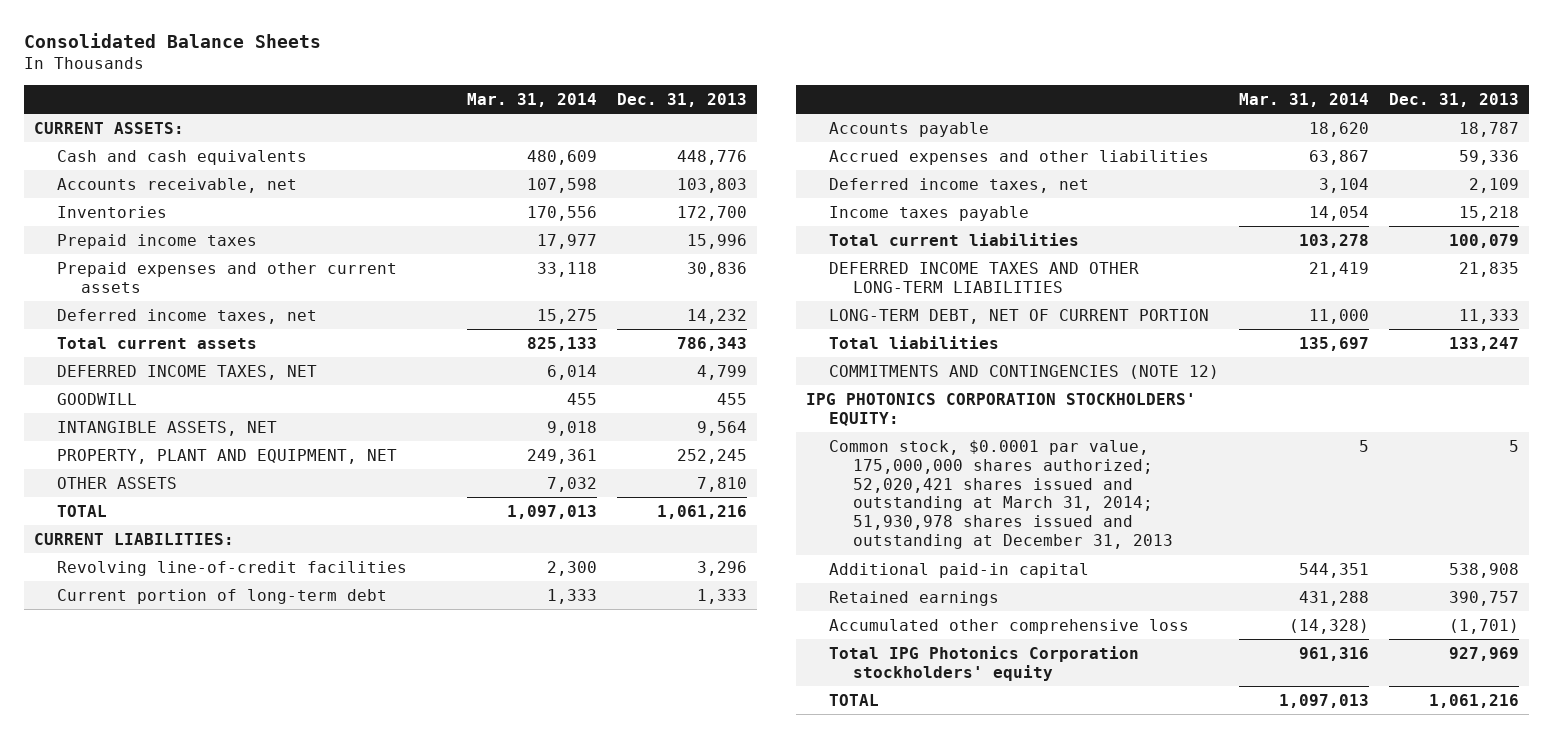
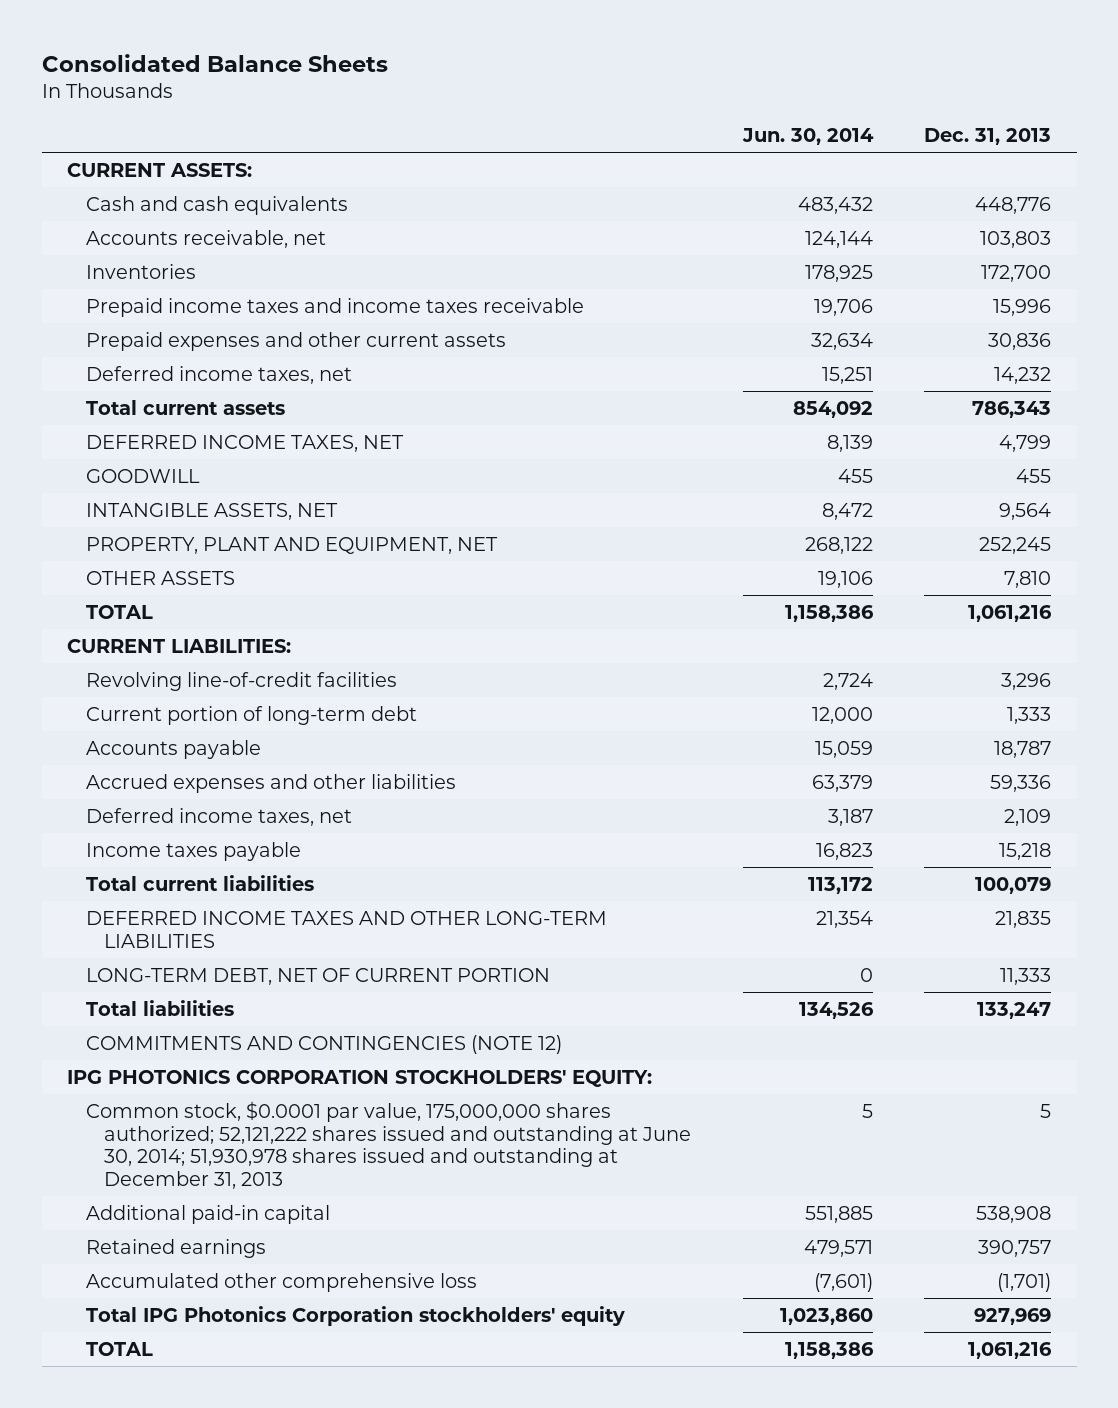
[467,92,598,107] Mar. 31, 2014 -> none
none -> [741,127,874,145] Jun. 30, 2014
[57,233,258,249] Prepaid income taxes -> [85,297,584,317] Prepaid income taxes and income taxes receivable
[829,439,1173,549] Common stock, $0.0001 par value, 175,000,000 shares authorized; 52,020,421 shares issued and outstanding at March 31, 2014; 51,930,978 shares issued and outstanding at December 31, 2013 -> [85,1100,692,1189] Common stock, $0.0001 par value, 175,000,000 shares authorized; 52,121,222 shares issued and outstanding at June 30, 2014; 51,930,978 shares issued and outstanding at December 31, 2013

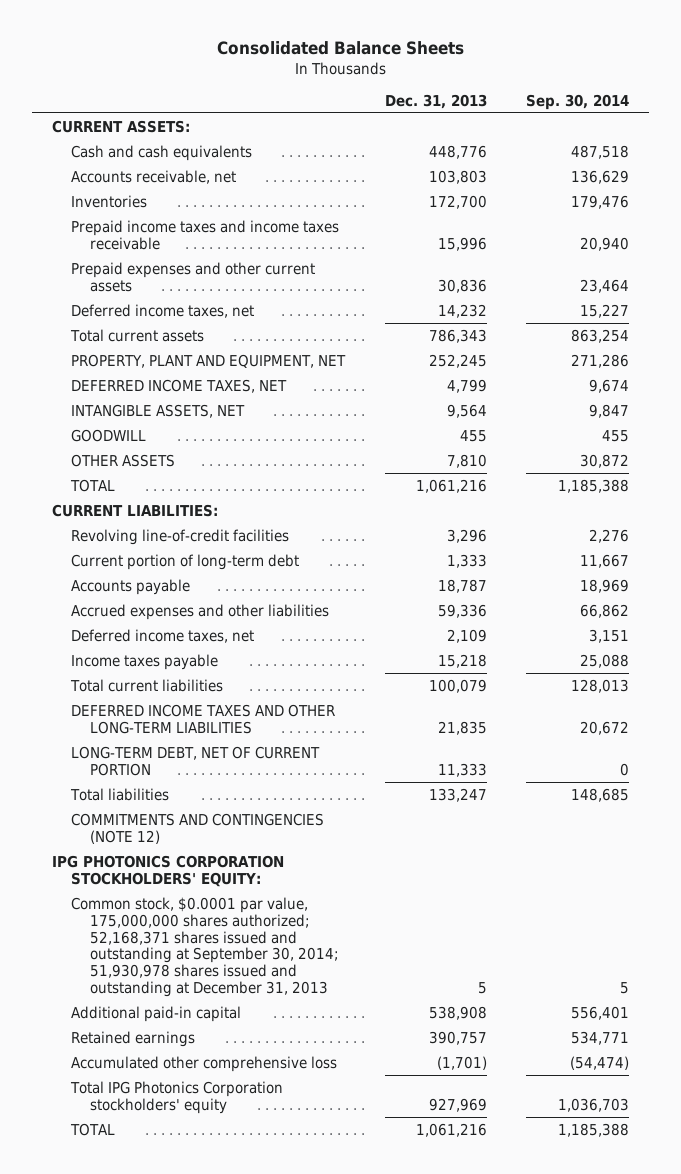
[741,127,874,145] Jun. 30, 2014 -> none
none -> [526,93,630,110] Sep. 30, 2014
[85,536,498,554] PROPERTY, PLANT AND EQUIPMENT, NET -> [70,353,346,368] PROPERTY, PLANT AND EQUIPMENT, NET
[85,468,200,483] GOODWILL -> [70,428,146,442] GOODWILL
[85,1100,692,1189] Common stock, $0.0001 par value, 175,000,000 shares authorized; 52,121,222 shares issued and outstanding at June 30, 2014; 51,930,978 shares issued and outstanding at December 31, 2013 -> [70,896,339,998] Common stock, $0.0001 par value, 175,000,000 shares authorized; 52,168,371 shares issued and outstanding at September 30, 2014; 51,930,978 shares issued and outstanding at December 31, 2013

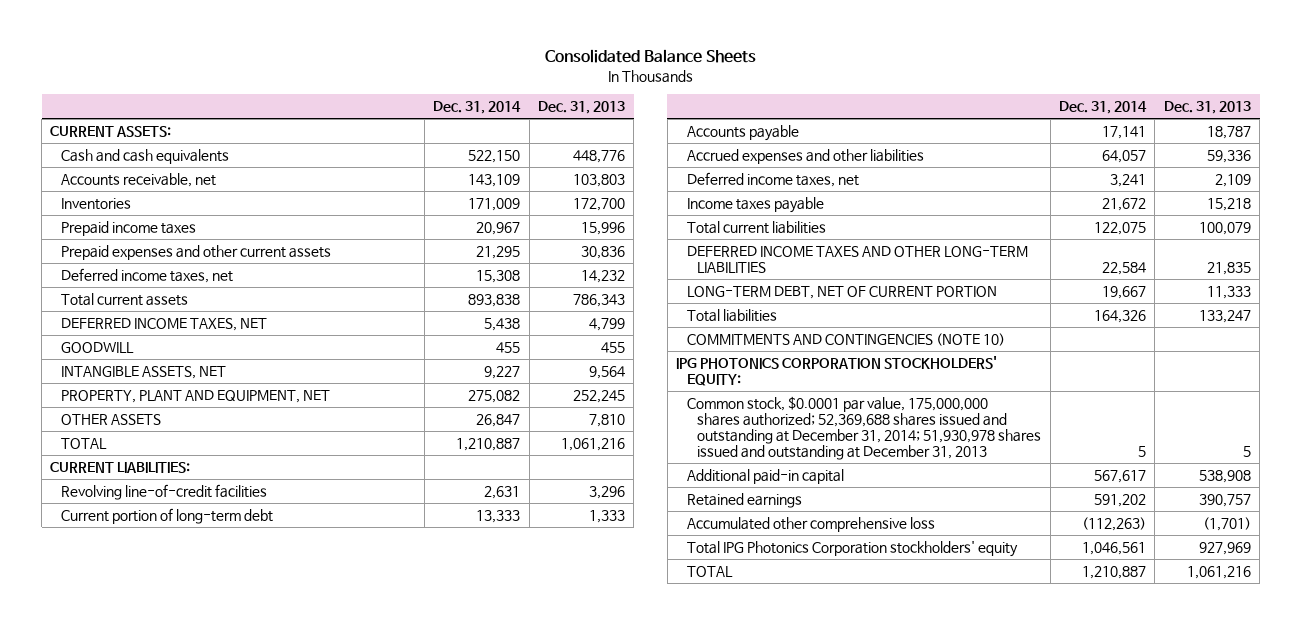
[526,93,630,110] Sep. 30, 2014 -> none
none -> [433,100,522,114] Dec. 31, 2014
[70,219,339,250] Prepaid income taxes and income taxes receivable -> [61,220,197,236] Prepaid income taxes
[70,403,245,418] INTANGIBLE ASSETS, NET -> [61,365,227,379] INTANGIBLE ASSETS, NET
[70,353,346,368] PROPERTY, PLANT AND EQUIPMENT, NET -> [61,389,331,403] PROPERTY, PLANT AND EQUIPMENT, NET
[70,812,324,844] COMMITMENTS AND CONTINGENCIES (NOTE 12) -> [686,332,1005,346] COMMITMENTS AND CONTINGENCIES (NOTE 10)
[70,896,339,998] Common stock, $0.0001 par value, 175,000,000 shares authorized; 52,168,371 shares issued and outstanding at September 30, 2014; 51,930,978 shares issued and outstanding at December 31, 2013 -> [686,395,1042,461] Common stock, $0.0001 par value, 175,000,000 shares authorized; 52,369,688 shares issued and outstanding at December 31, 2014; 51,930,978 shares issued and outstanding at December 31, 2013

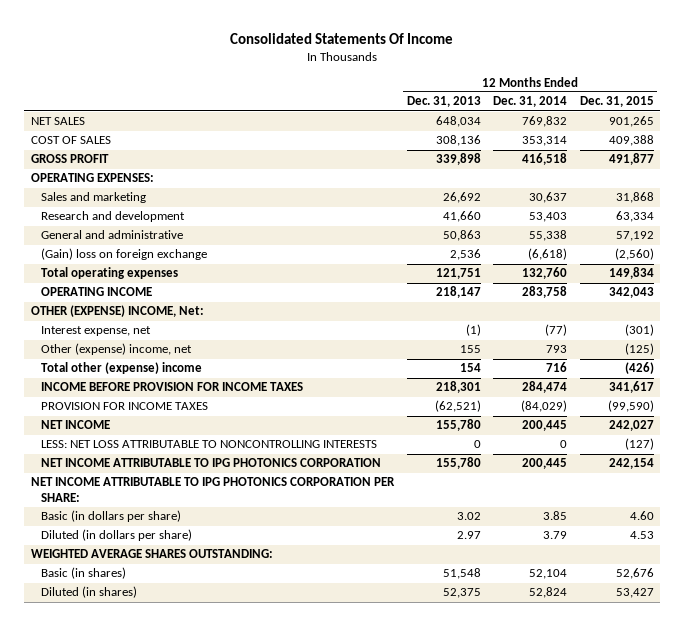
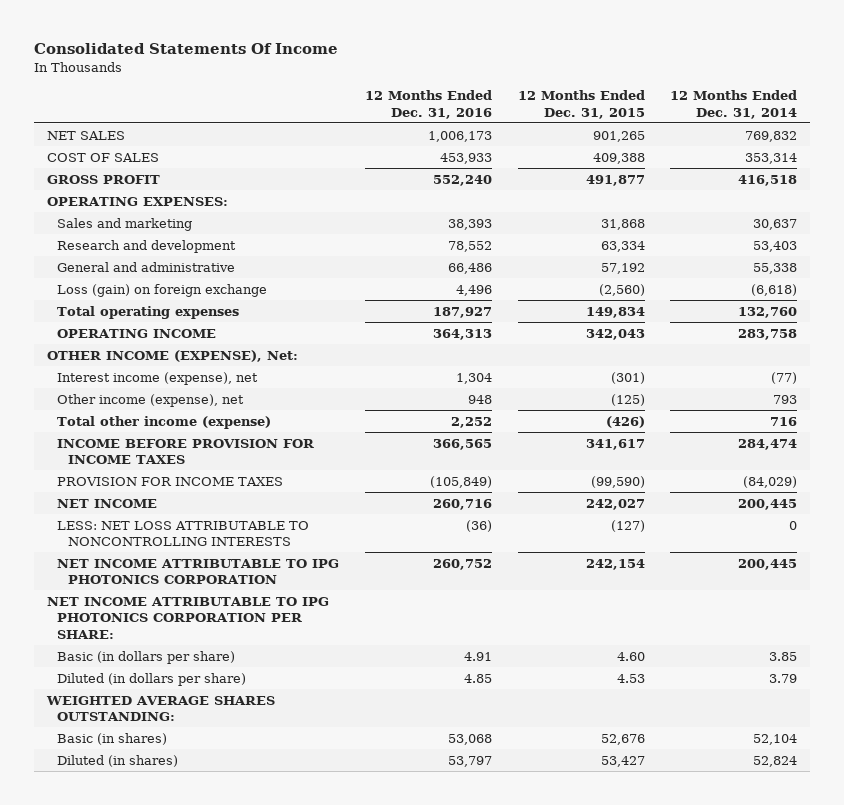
[406,96,481,108] Dec. 31, 2013 -> none
none -> [364,90,492,119] 12 Months Ended Dec. 31, 2016
[41,248,208,261] (Gain) loss on foreign exchange -> [57,283,268,297] Loss (gain) on foreign exchange
[30,305,204,318] OTHER (EXPENSE) INCOME, Net: -> [46,349,298,362] OTHER INCOME (EXPENSE), Net:
[41,326,152,337] Interest expense, net -> [57,371,259,385] Interest income (expense), net
[41,343,193,356] Other (expense) income, net -> [57,393,245,407] Other income (expense), net
[41,362,203,375] Total other (expense) income -> [57,415,272,429] Total other income (expense)

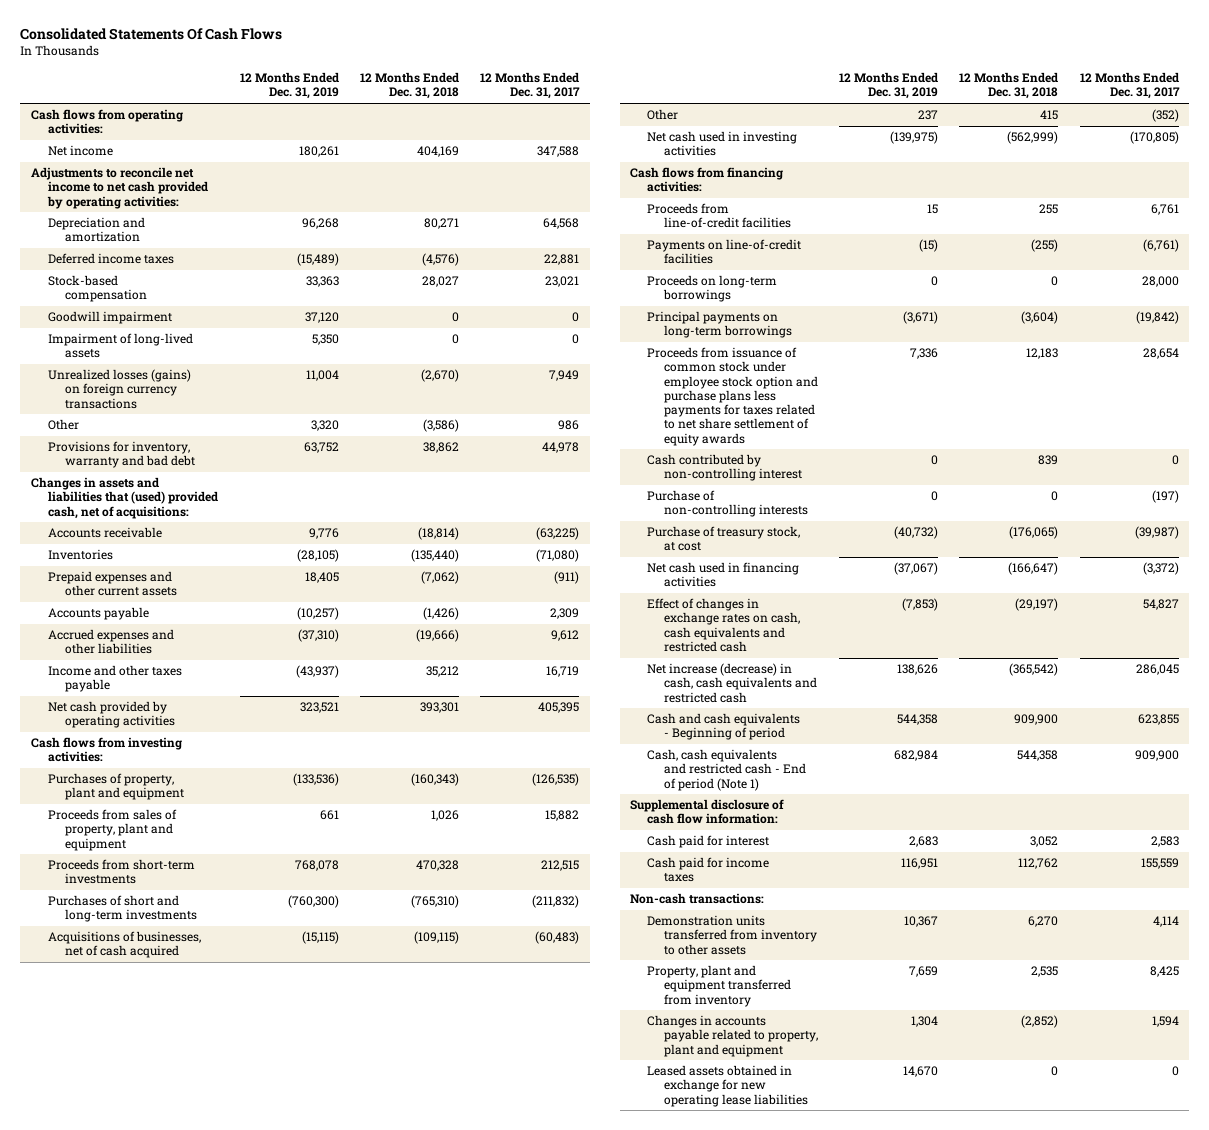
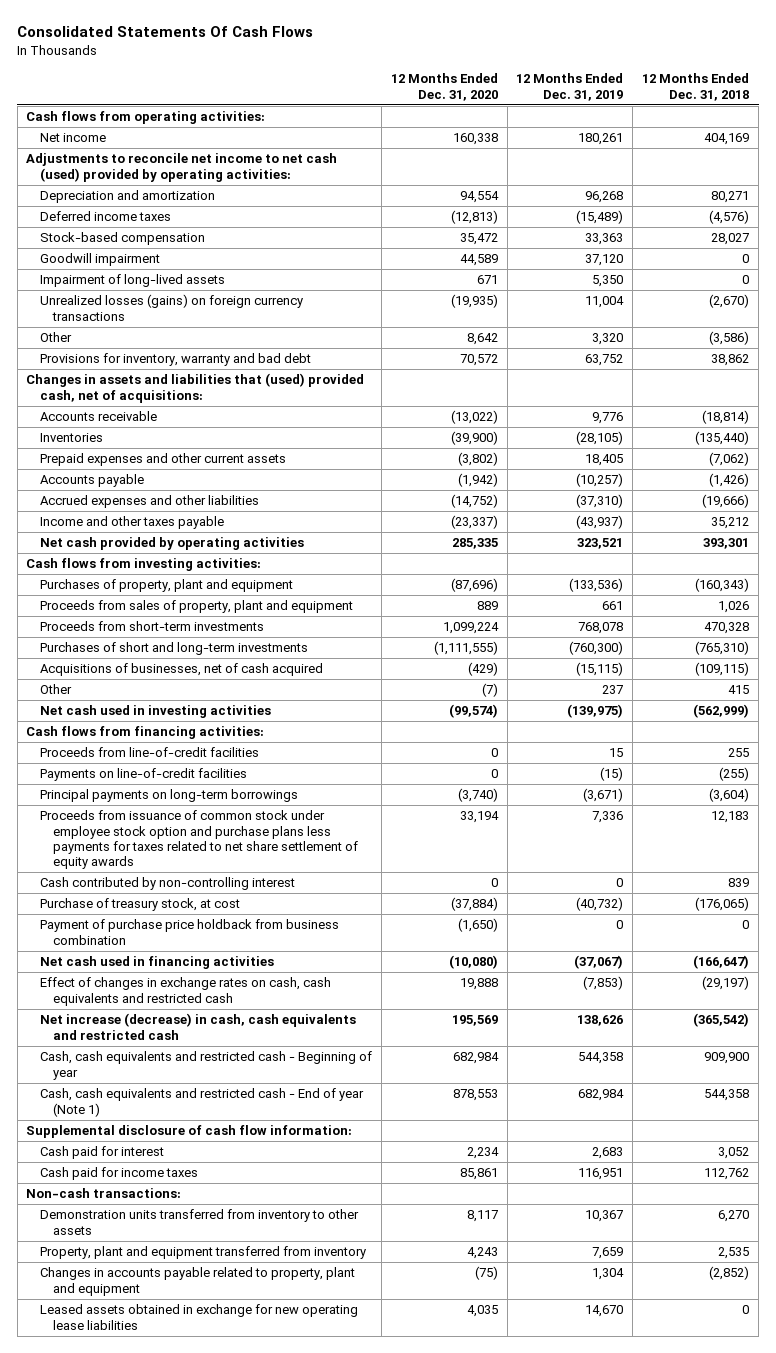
[480,72,581,100] 12 Months Ended Dec. 31, 2017 -> none
none -> [390,73,498,101] 12 Months Ended Dec. 31, 2020
[30,167,208,209] Adjustments to reconcile net income to net cash provided by operating activities: -> [26,153,338,182] Adjustments to reconcile net income to net cash (used) provided by operating activities:
[647,275,778,303] Proceeds on long-term borrowings -> none
[647,490,809,518] Purchase of non-controlling interests -> none
none -> [39,919,339,945] Payment of purchase price holdback from business combination
[647,713,801,741] Cash and cash equivalents - Beginning of period -> [39,1051,372,1080] Cash, cash equivalents and restricted cash - Beginning of year
[647,749,807,791] Cash, cash equivalents and restricted cash - End of period (Note 1) -> [39,1088,364,1117] Cash, cash equivalents and restricted cash - End of year (Note 1)

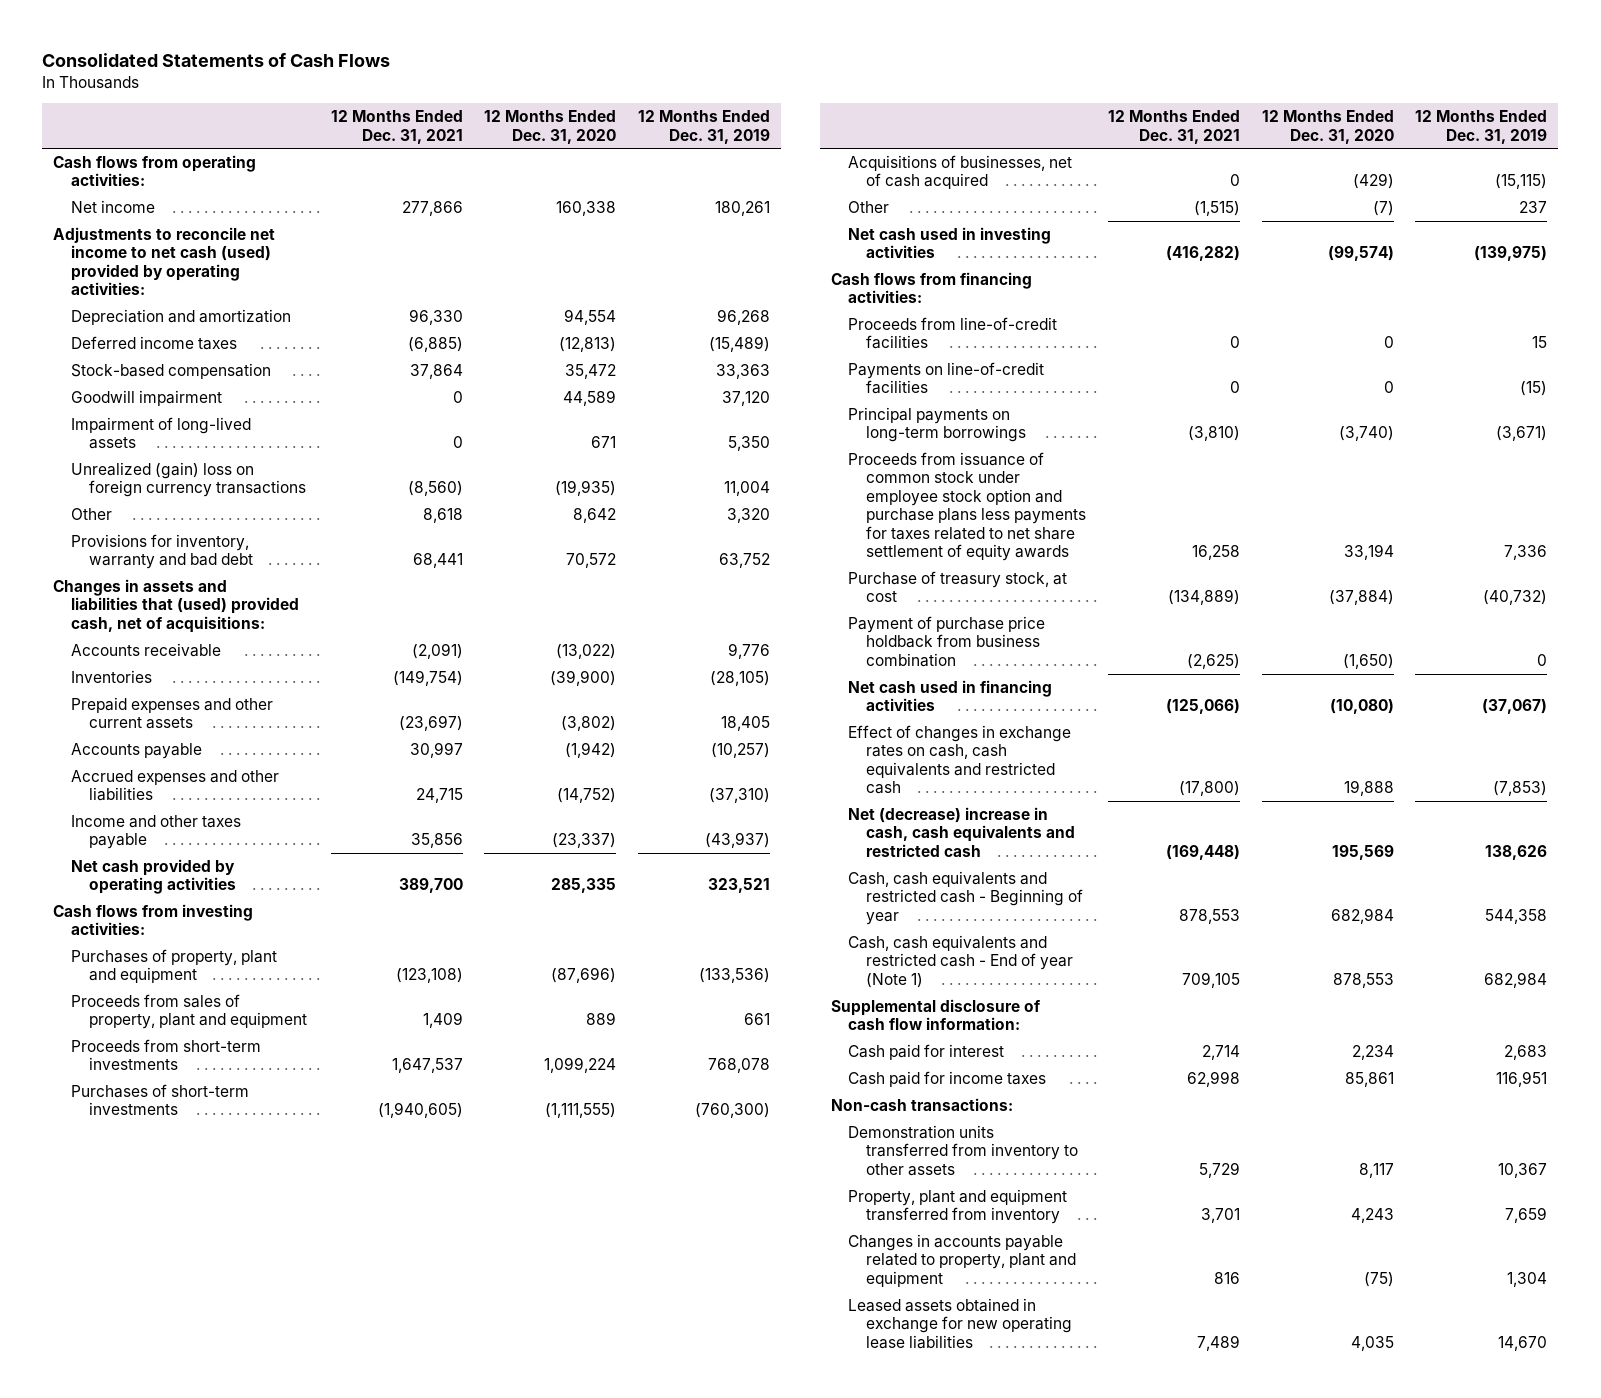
[17,26,314,38] Consolidated Statements Of Cash Flows -> [42,52,391,67] Consolidated Statements of Cash Flows
[642,73,750,101] 12 Months Ended Dec. 31, 2018 -> none
none -> [330,110,463,144] 12 Months Ended Dec. 31, 2021
[39,294,303,321] Unrealized losses (gains) on foreign currency transactions -> [71,462,306,498] Unrealized (gain) loss on foreign currency transactions
[39,642,308,656] Purchases of short and long-term investments -> [71,1084,250,1116] Purchases of short-term investments
[39,877,295,891] Cash contributed by non-controlling interest -> none
[39,1013,356,1040] Net increase (decrease) in cash, cash equivalents and restricted cash -> [848,807,1076,857] Net (decrease) increase in cash, cash equivalents and restricted cash

